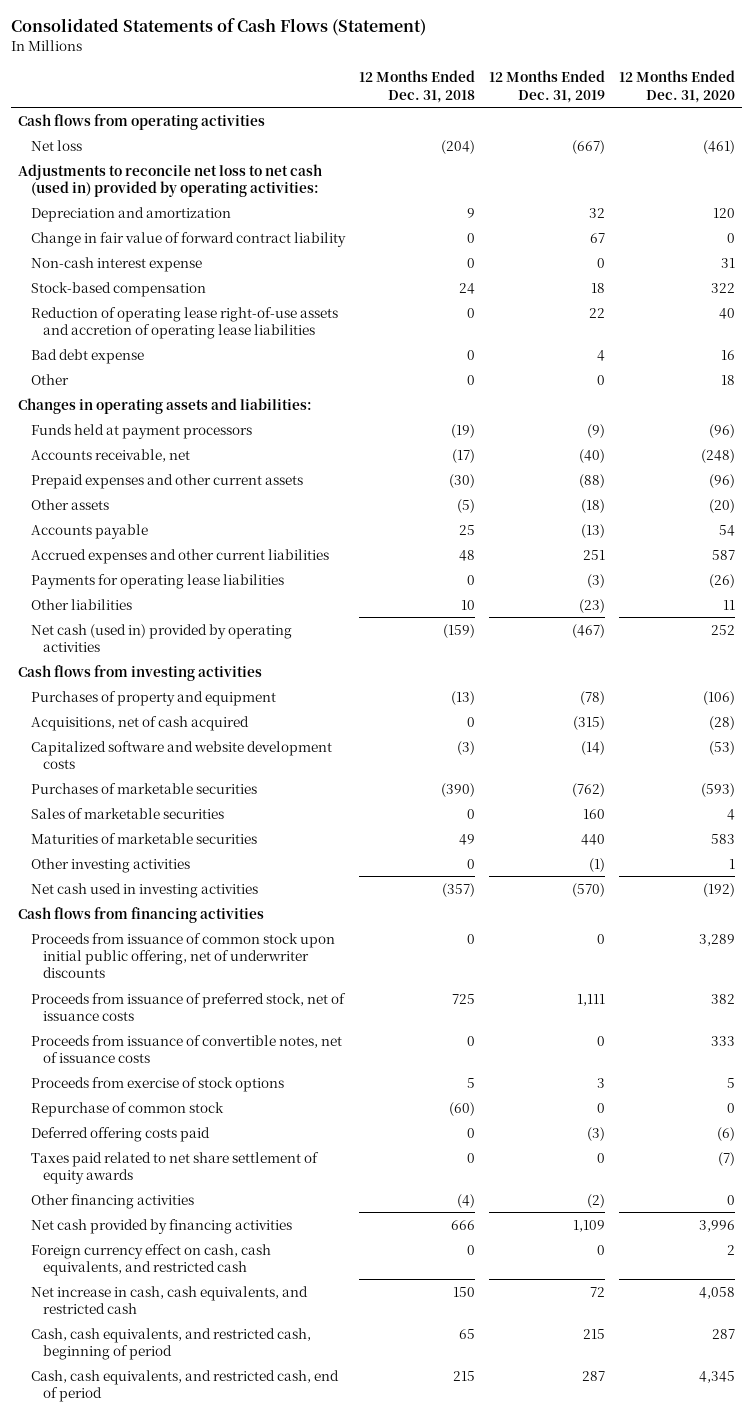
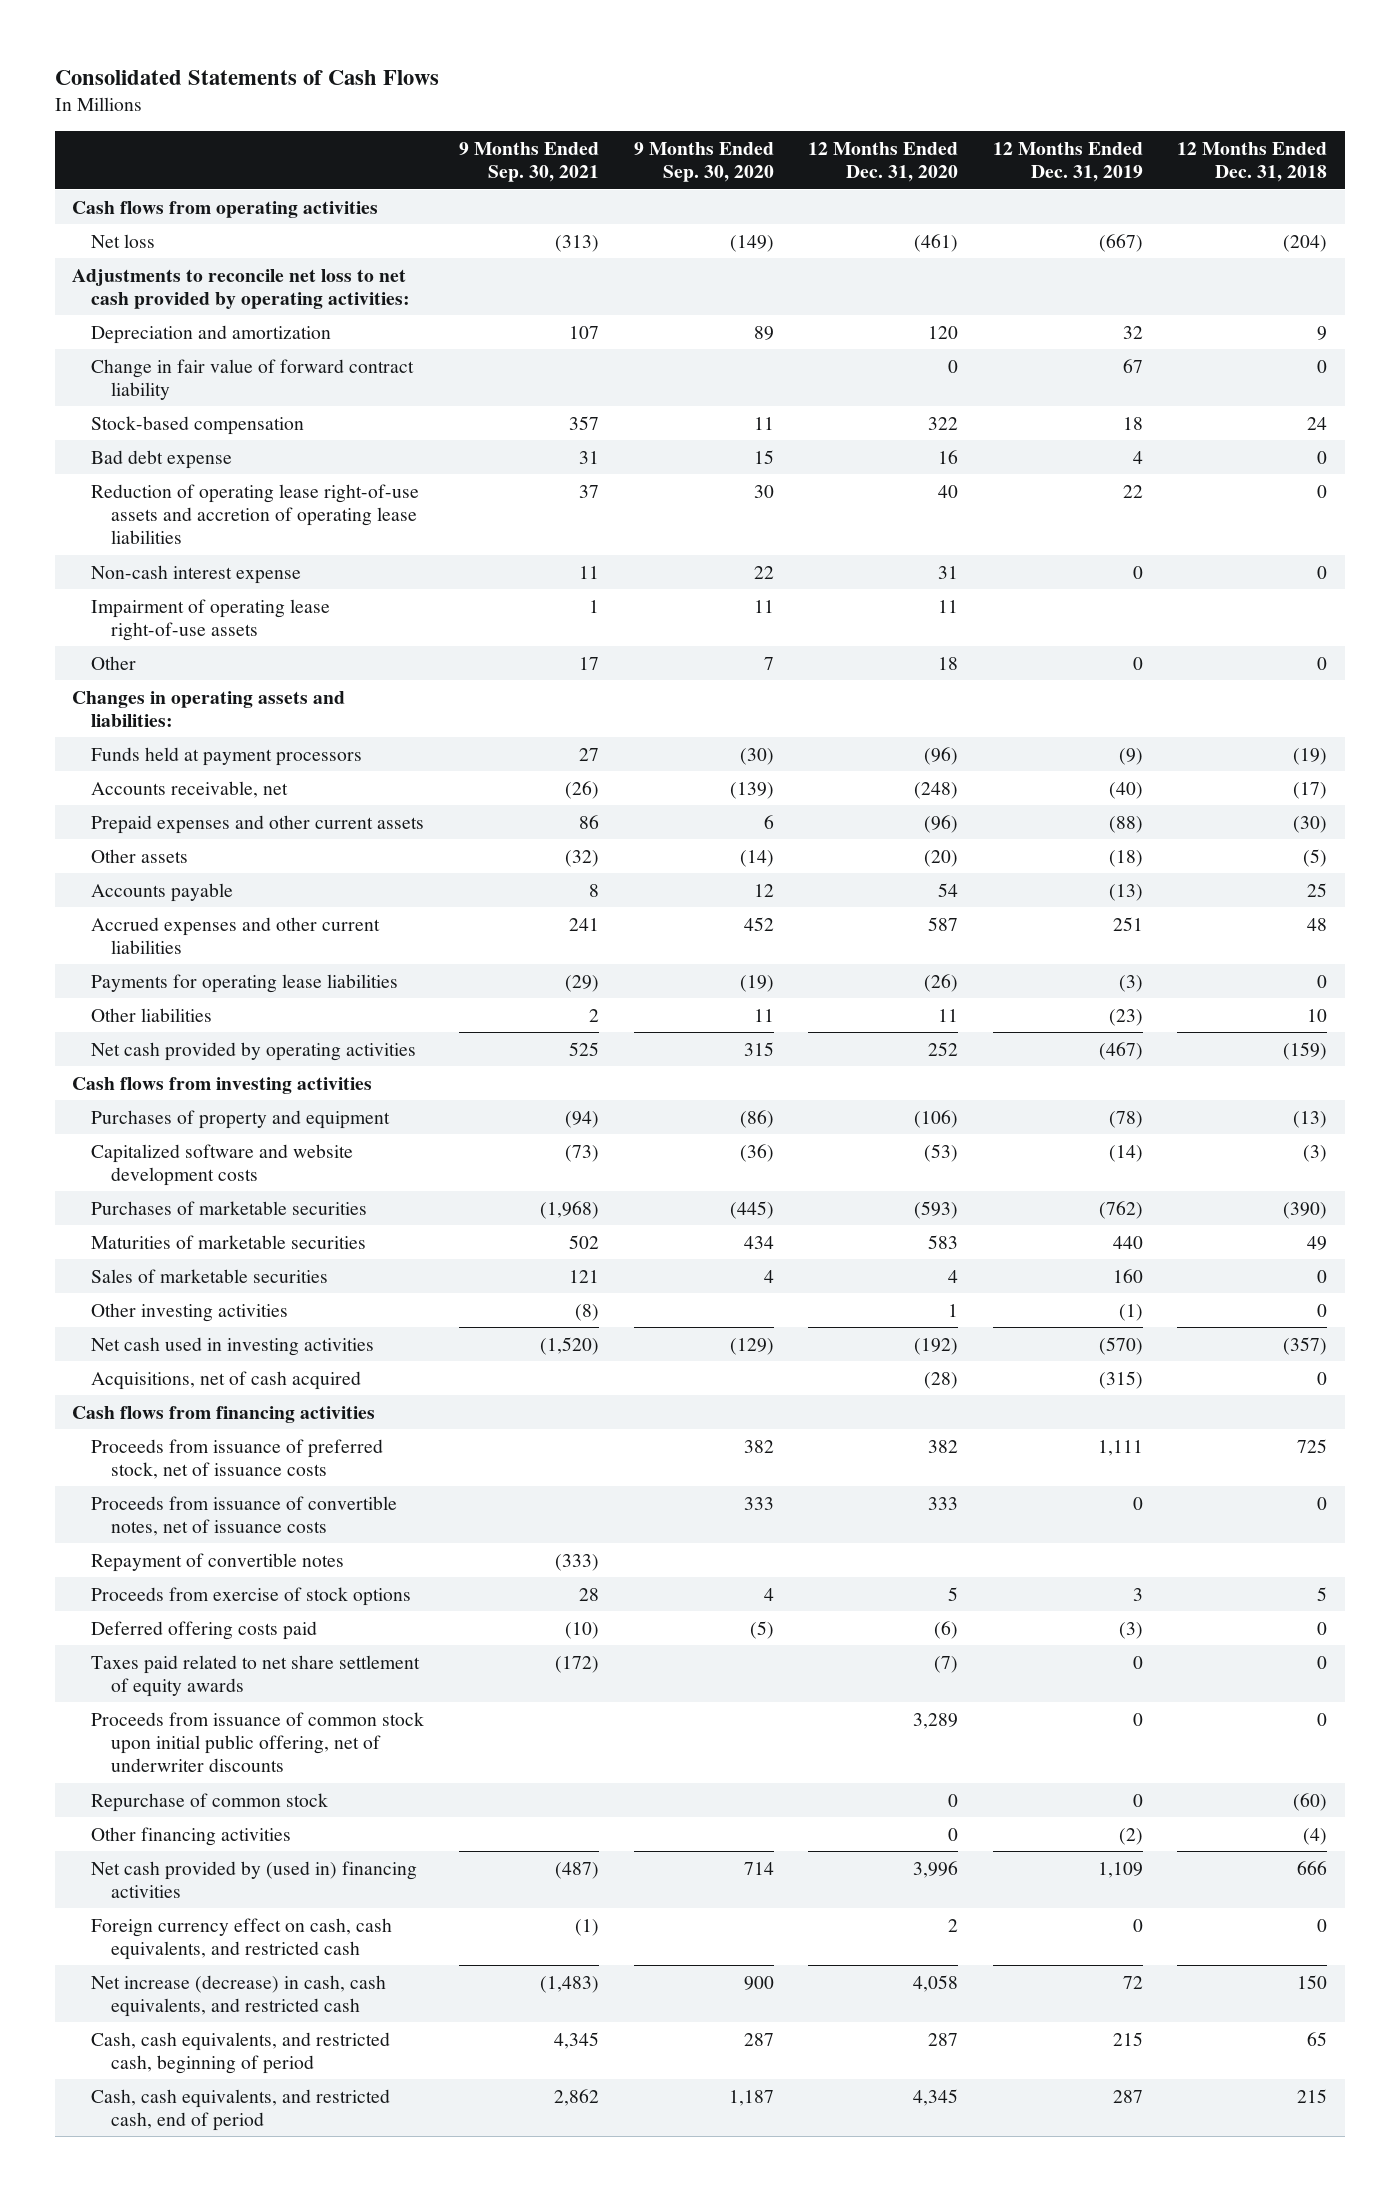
[11,18,427,37] Consolidated Statements of Cash Flows (Statement) -> [54,70,439,86] Consolidated Statements of Cash Flows
none -> [459,141,600,182] 9 Months Ended Sep. 30, 2021
none -> [633,141,774,182] 9 Months Ended Sep. 30, 2020
[18,163,323,197] Adjustments to reconcile net loss to net cash (used in) provided by operating activities: -> [71,268,411,309] Adjustments to reconcile net loss to net cash provided by operating activities:
[30,306,338,339] Reduction of operating lease right-of-use assets and accretion of operating lease liabilities -> [91,483,420,545] Reduction of operating lease right-of-use assets and accretion of operating lease liabilities
[30,256,202,272] Non-cash interest expense -> [91,564,302,584] Non-cash interest expense
none -> [91,598,331,641] Impairment of operating lease right-of-use assets
[30,623,292,652] Net cash (used in) provided by operating activities -> [91,1041,417,1061] Net cash provided by operating activities
[30,807,224,819] Sales of marketable securities -> [91,1268,329,1283] Sales of marketable securities
[30,715,249,731] Acquisitions, net of cash acquired -> [91,1370,362,1390] Acquisitions, net of cash acquired
none -> [91,1552,345,1572] Repayment of convertible notes
[30,932,335,979] Proceeds from issuance of common stock upon initial public offering, net of underwriter discounts -> [91,1711,425,1773] Proceeds from issuance of common stock upon initial public offering, net of underwriter discounts
[30,1101,224,1117] Repurchase of common stock -> [91,1792,329,1812] Repurchase of common stock
[30,1218,292,1234] Net cash provided by financing activities -> [91,1860,418,1898] Net cash provided by (used in) financing activities
[30,1285,308,1314] Net increase in cash, cash equivalents, and restricted cash -> [91,1974,387,2017] Net increase (decrease) in cash, cash equivalents, and restricted cash

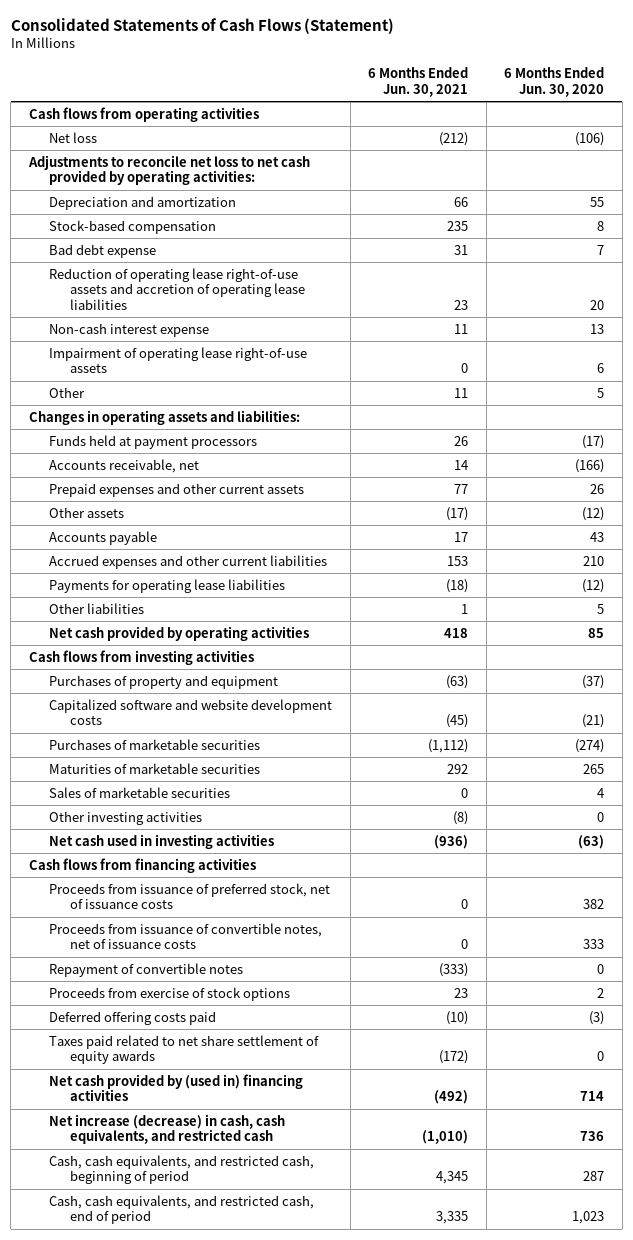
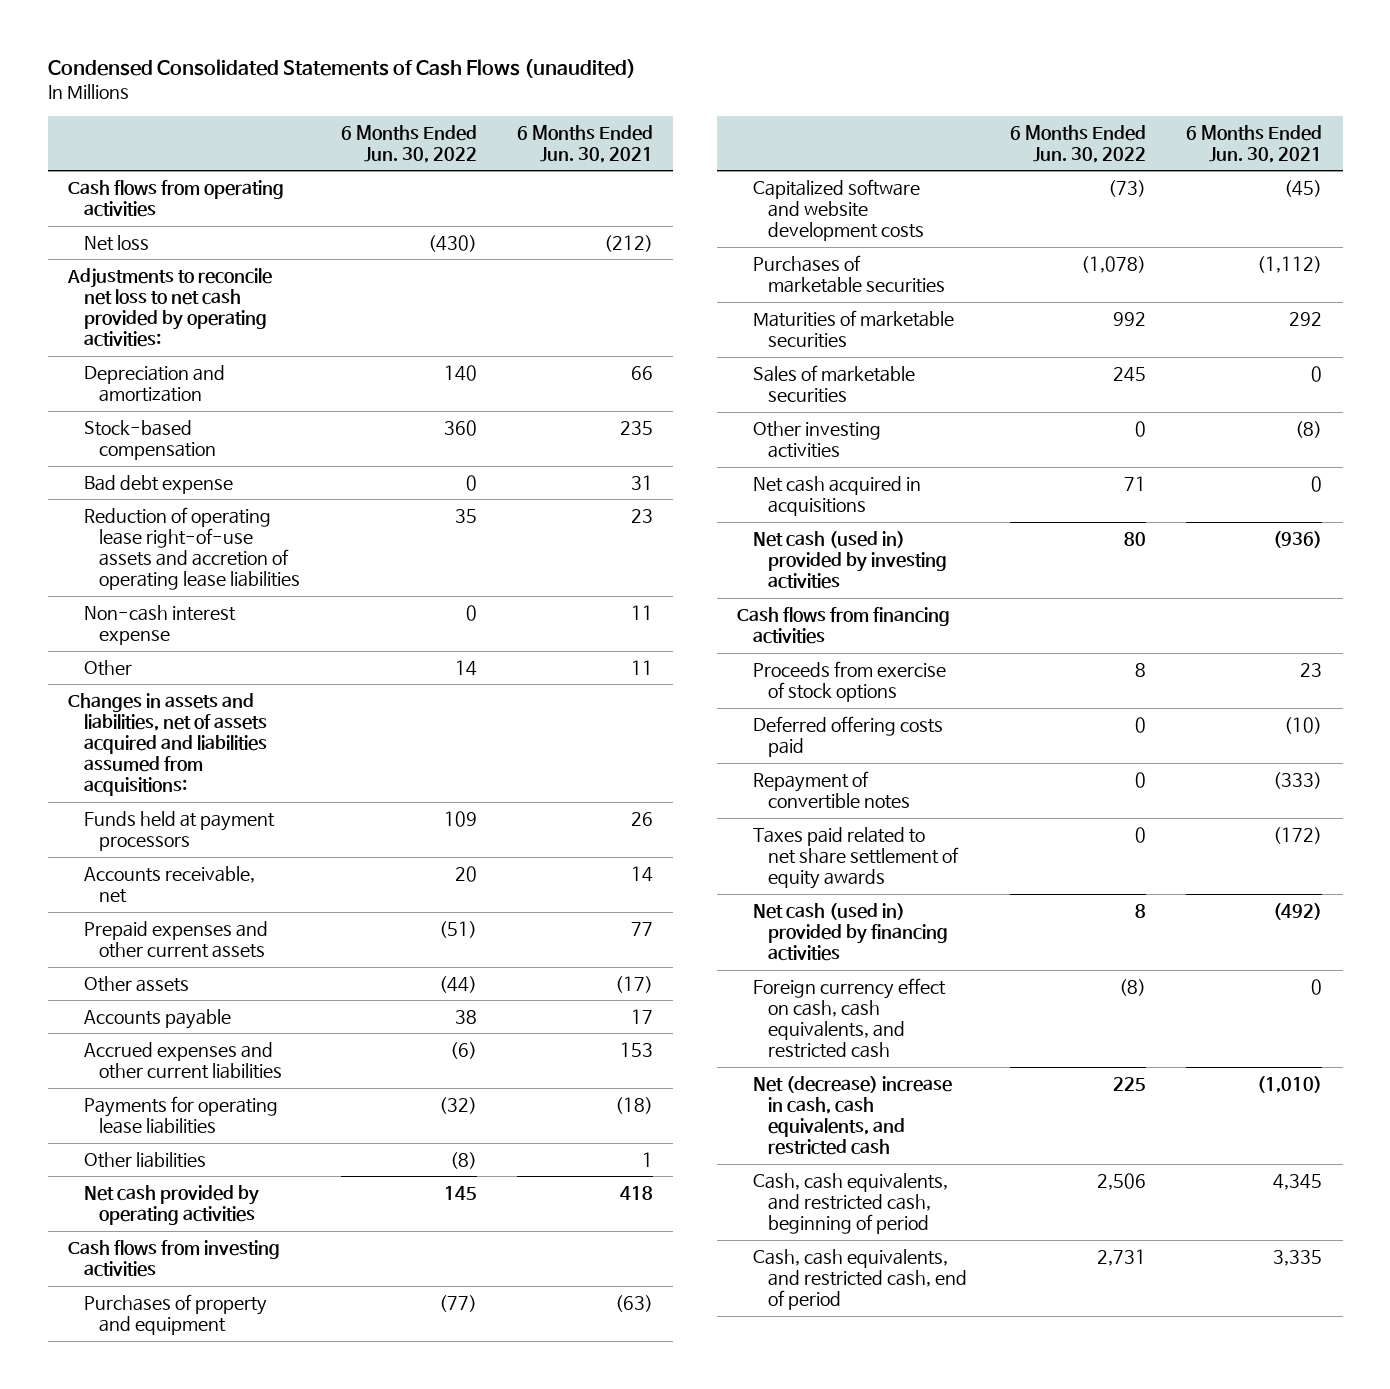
[10,17,394,34] Consolidated Statements of Cash Flows (Statement) -> [47,58,636,78] Condensed Consolidated Statements of Cash Flows (unaudited)
[504,67,605,97] 6 Months Ended Jun. 30, 2020 -> none
none -> [340,124,477,164] 6 Months Ended Jun. 30, 2022
[49,346,308,374] Impairment of operating lease right-of-use assets -> none
[28,409,300,425] Changes in operating assets and liabilities: -> [68,692,267,797] Changes in assets and liabilities, net of assets acquired and liabilities assumed from acquisitions:
none -> [752,475,921,517] Net cash acquired in acquisitions
[49,833,275,849] Net cash used in investing activities -> [752,530,948,590] Net cash (used in) provided by investing activities
[49,882,331,910] Proceeds from issuance of preferred stock, net of issuance costs -> none
[49,922,323,950] Proceeds from issuance of convertible notes, net of issuance costs -> none
[49,962,244,977] Repayment of convertible notes -> [752,770,911,810] Repayment of convertible notes
[49,1073,304,1102] Net cash provided by (used in) financing activities -> [752,902,949,962] Net cash (used in) provided by financing activities
none -> [752,977,946,1059] Foreign currency effect on cash, cash equivalents, and restricted cash
[49,1113,286,1145] Net increase (decrease) in cash, cash equivalents, and restricted cash -> [752,1075,952,1156] Net (decrease) increase in cash, cash equivalents, and restricted cash

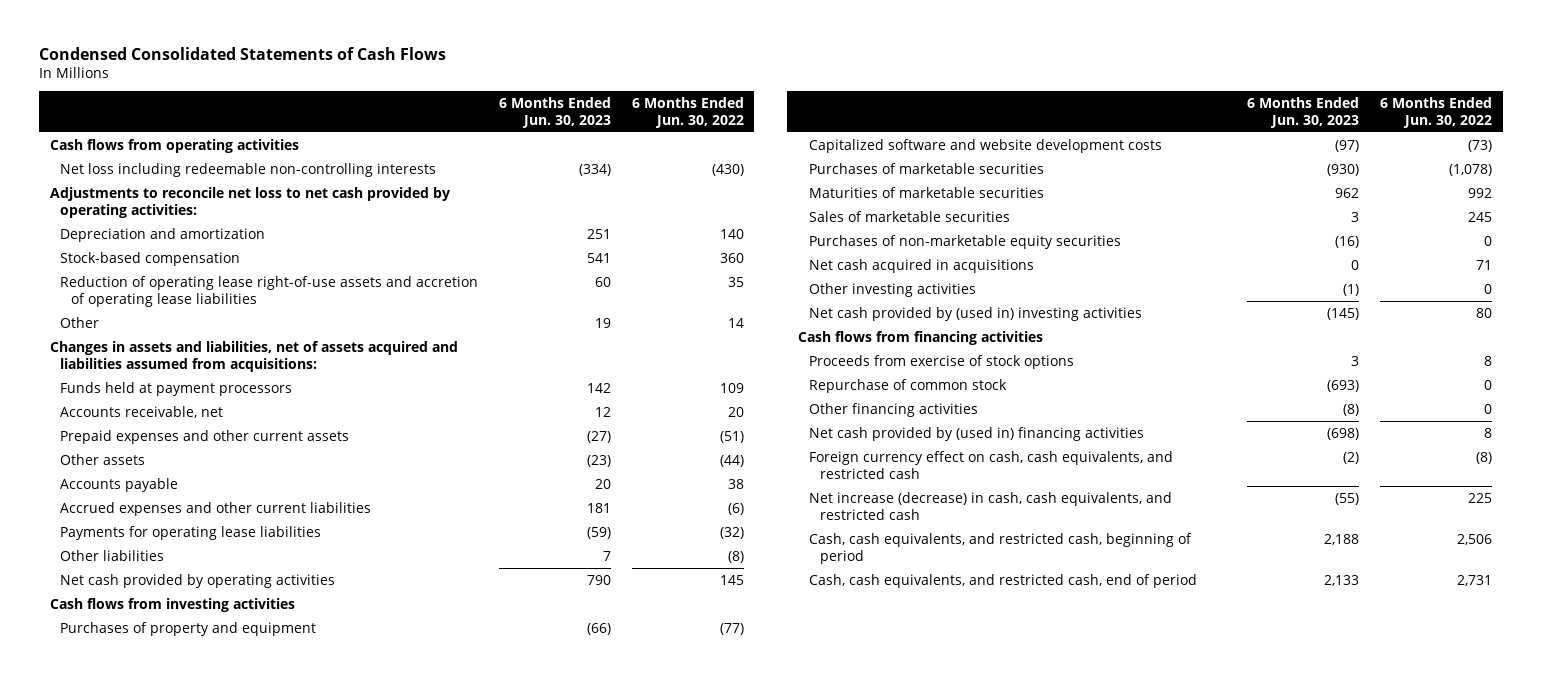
[47,58,636,78] Condensed Consolidated Statements of Cash Flows (unaudited) -> [39,46,447,60] Condensed Consolidated Statements of Cash Flows
[517,124,654,164] 6 Months Ended Jun. 30, 2021 -> none
none -> [499,96,612,128] 6 Months Ended Jun. 30, 2023
[83,234,149,251] Net loss -> none
none -> [60,162,437,177] Net loss including redeemable non-controlling interests
[83,474,233,494] Bad debt expense -> none
[83,604,236,646] Non-cash interest expense -> none
none -> [808,234,1121,249] Purchases of non-marketable equity securities
[752,420,881,459] Other investing activities -> [808,282,976,297] Other investing activities
[752,530,948,590] Net cash (used in) provided by investing activities -> [808,306,1142,321] Net cash provided by (used in) investing activities
[752,715,943,758] Deferred offering costs paid -> none
[752,770,911,810] Repayment of convertible notes -> none
[752,826,960,890] Taxes paid related to net share settlement of equity awards -> none
none -> [808,378,1007,393] Repurchase of common stock
none -> [808,402,978,417] Other financing activities
[752,902,949,962] Net cash (used in) provided by financing activities -> [808,426,1144,441] Net cash provided by (used in) financing activities
[752,1075,952,1156] Net (decrease) increase in cash, cash equivalents, and restricted cash -> [808,491,1172,520] Net increase (decrease) in cash, cash equivalents, and restricted cash

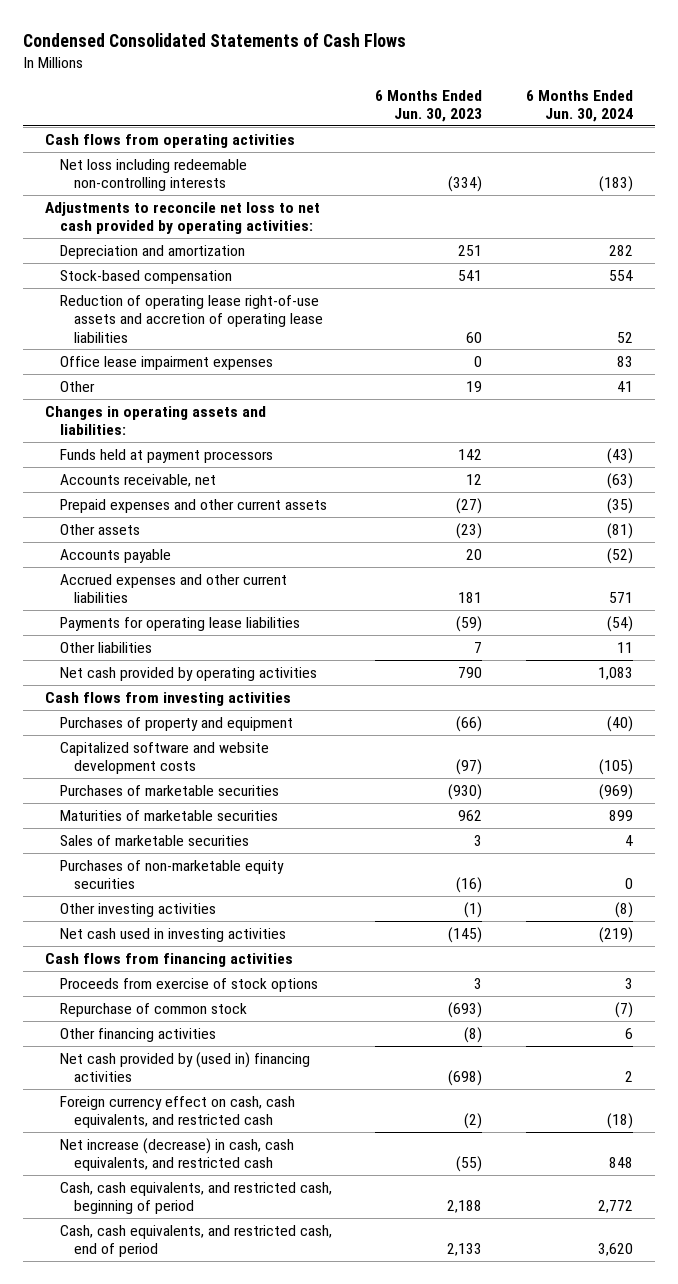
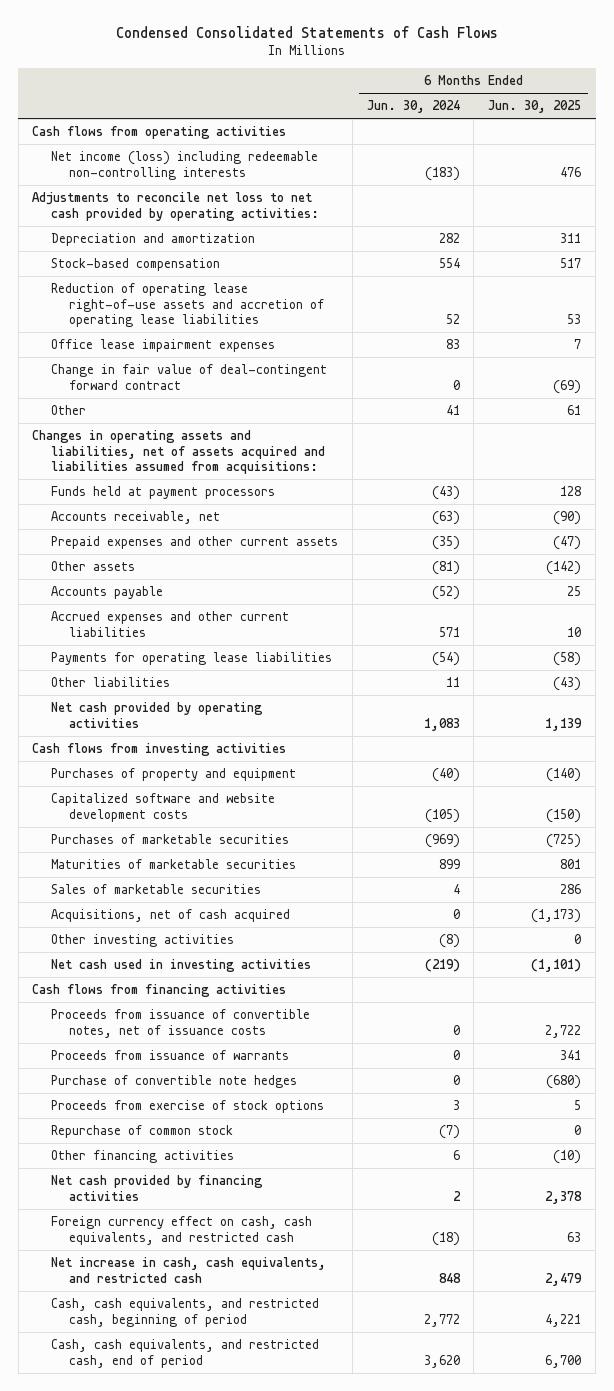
[375,89,483,122] 6 Months Ended Jun. 30, 2023 -> none
none -> [488,100,582,114] Jun. 30, 2025
[59,158,247,192] Net loss including redeemable non-controlling interests -> [50,150,318,180] Net income (loss) including redeemable non-controlling interests
none -> [50,363,327,390] Change in fair value of deal-contingent forward contract
[45,405,267,436] Changes in operating assets and liabilities: -> [32,429,325,475] Changes in operating assets and liabilities, net of assets acquired and liabilities assumed from acquisitions:
[59,859,284,890] Purchases of non-marketable equity securities -> none
none -> [50,908,290,922] Acquisitions, net of cash acquired
none -> [50,1008,310,1038] Proceeds from issuance of convertible notes, net of issuance costs
none -> [50,1049,289,1060] Proceeds from issuance of warrants
none -> [50,1074,297,1088] Purchase of convertible note hedges
[59,1051,310,1083] Net cash provided by (used in) financing activities -> [50,1174,263,1201] Net cash provided by financing activities
[59,1137,294,1172] Net increase (decrease) in cash, cash equivalents, and restricted cash -> [50,1256,326,1283] Net increase in cash, cash equivalents, and restricted cash

